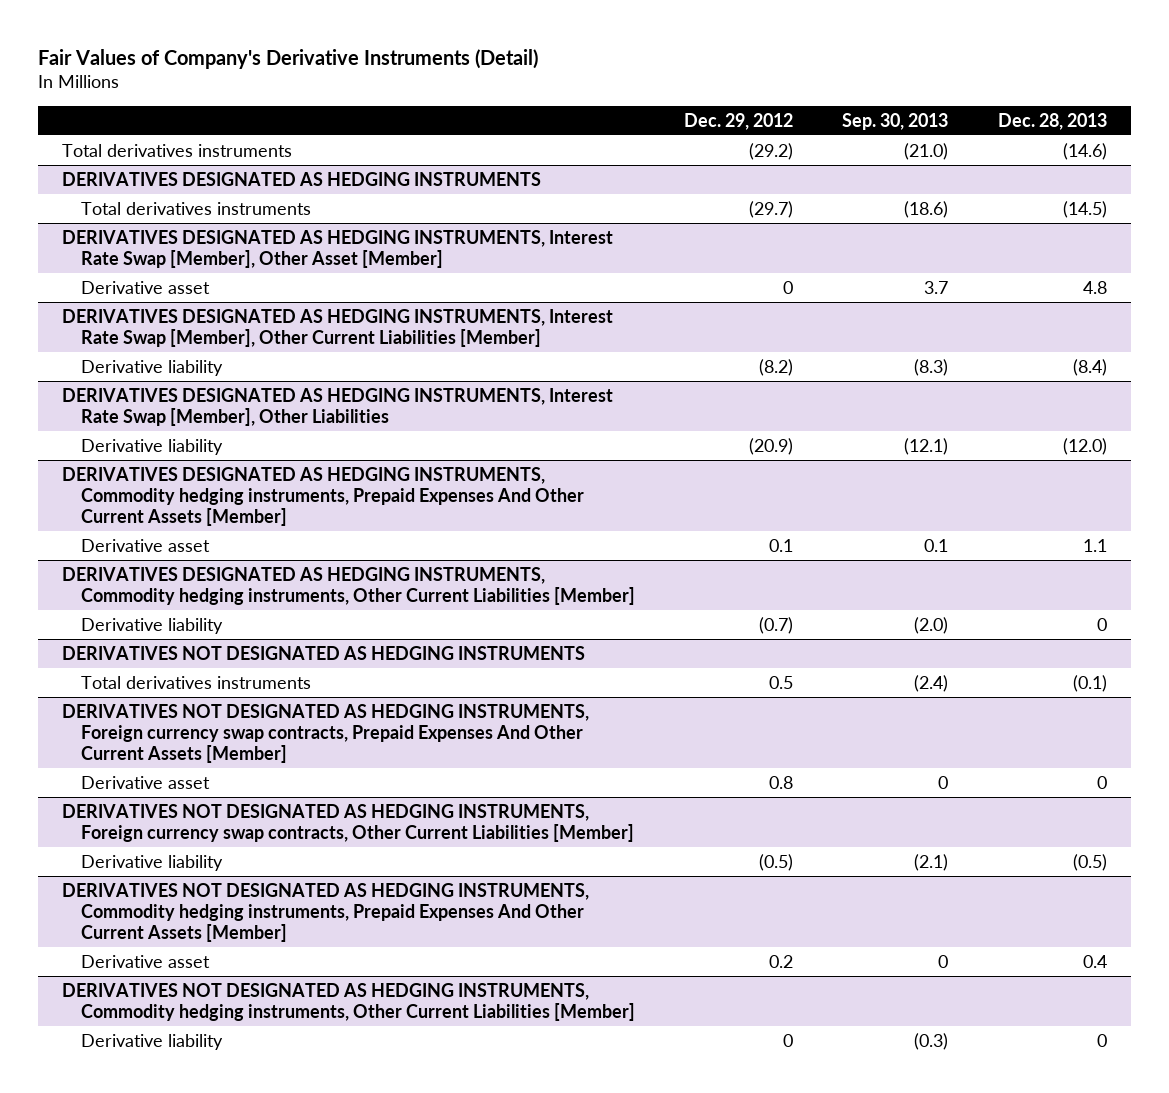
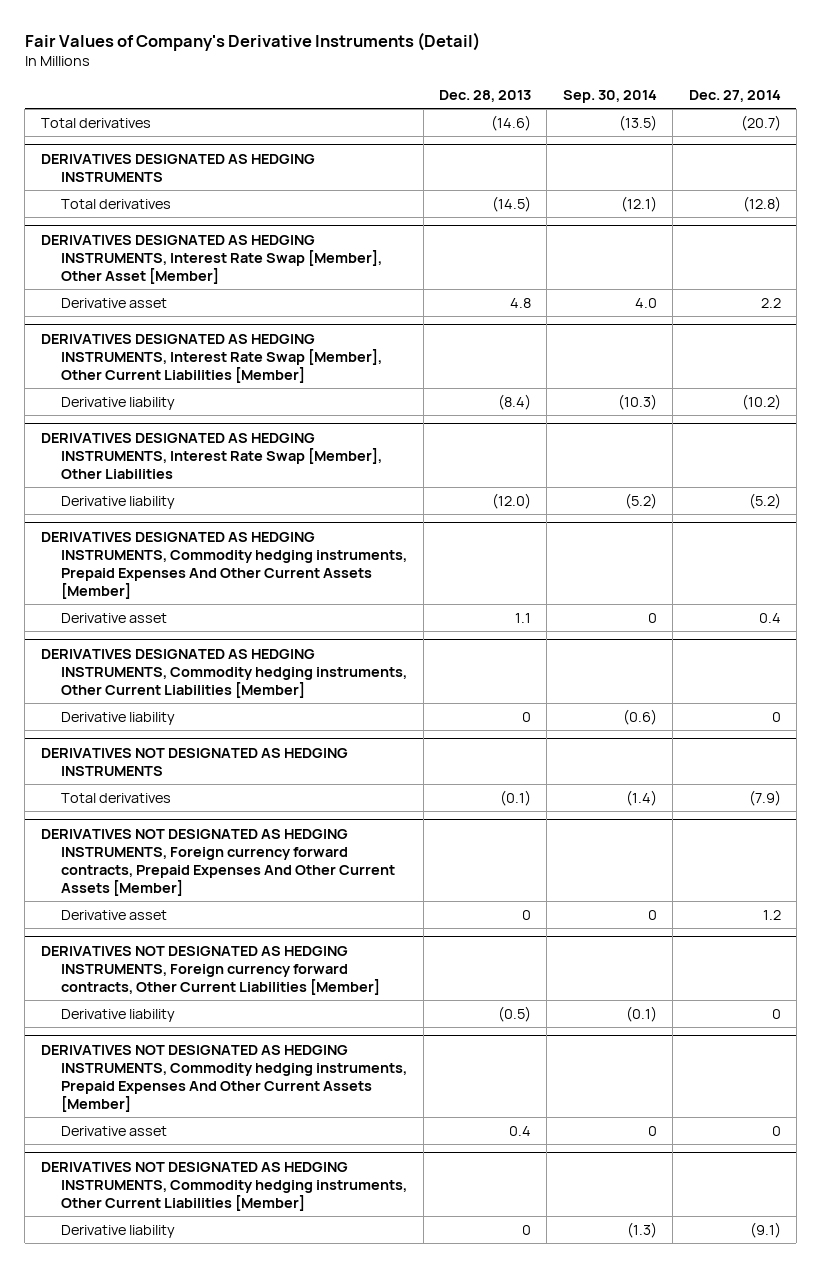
[684,112,794,130] Dec. 29, 2012 -> none
[842,112,949,130] Sep. 30, 2013 -> none
none -> [562,89,657,103] Sep. 30, 2014
none -> [688,89,781,102] Dec. 27, 2014
[62,143,293,157] Total derivatives instruments -> [40,117,151,128] Total derivatives
[80,201,311,215] Total derivatives instruments -> [61,198,172,209] Total derivatives
[80,675,311,689] Total derivatives instruments -> [61,792,172,803] Total derivatives
[62,703,590,763] DERIVATIVES NOT DESIGNATED AS HEDGING INSTRUMENTS, Foreign currency swap contracts, Prepaid Expenses And Other Current Assets [Member] -> [40,828,396,896] DERIVATIVES NOT DESIGNATED AS HEDGING INSTRUMENTS, Foreign currency forward contracts, Prepaid Expenses And Other Current Assets [Member]
[62,803,634,842] DERIVATIVES NOT DESIGNATED AS HEDGING INSTRUMENTS, Foreign currency swap contracts, Other Current Liabilities [Member] -> [40,945,381,995] DERIVATIVES NOT DESIGNATED AS HEDGING INSTRUMENTS, Foreign currency forward contracts, Other Current Liabilities [Member]

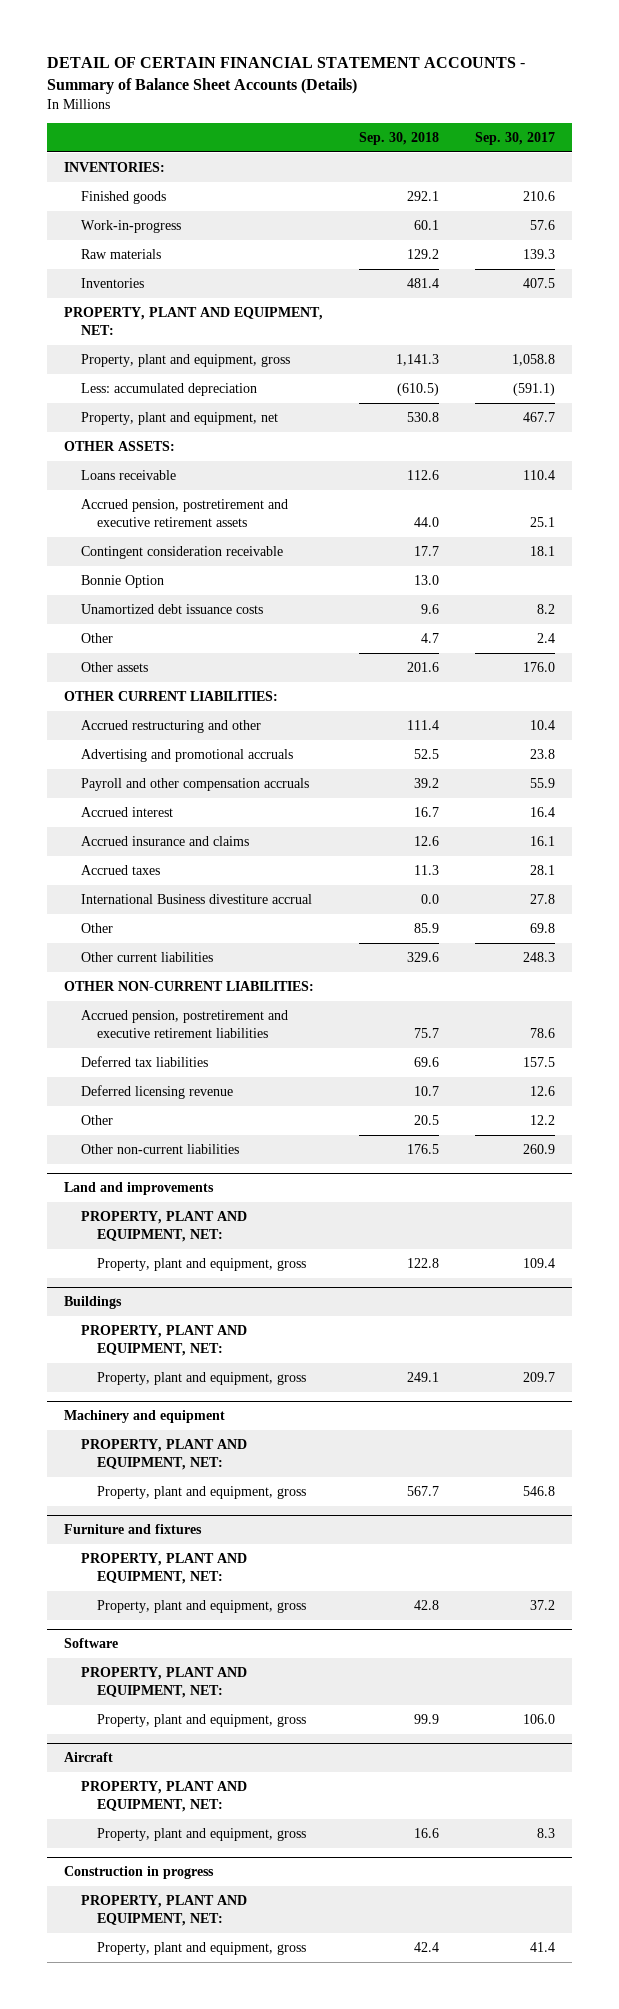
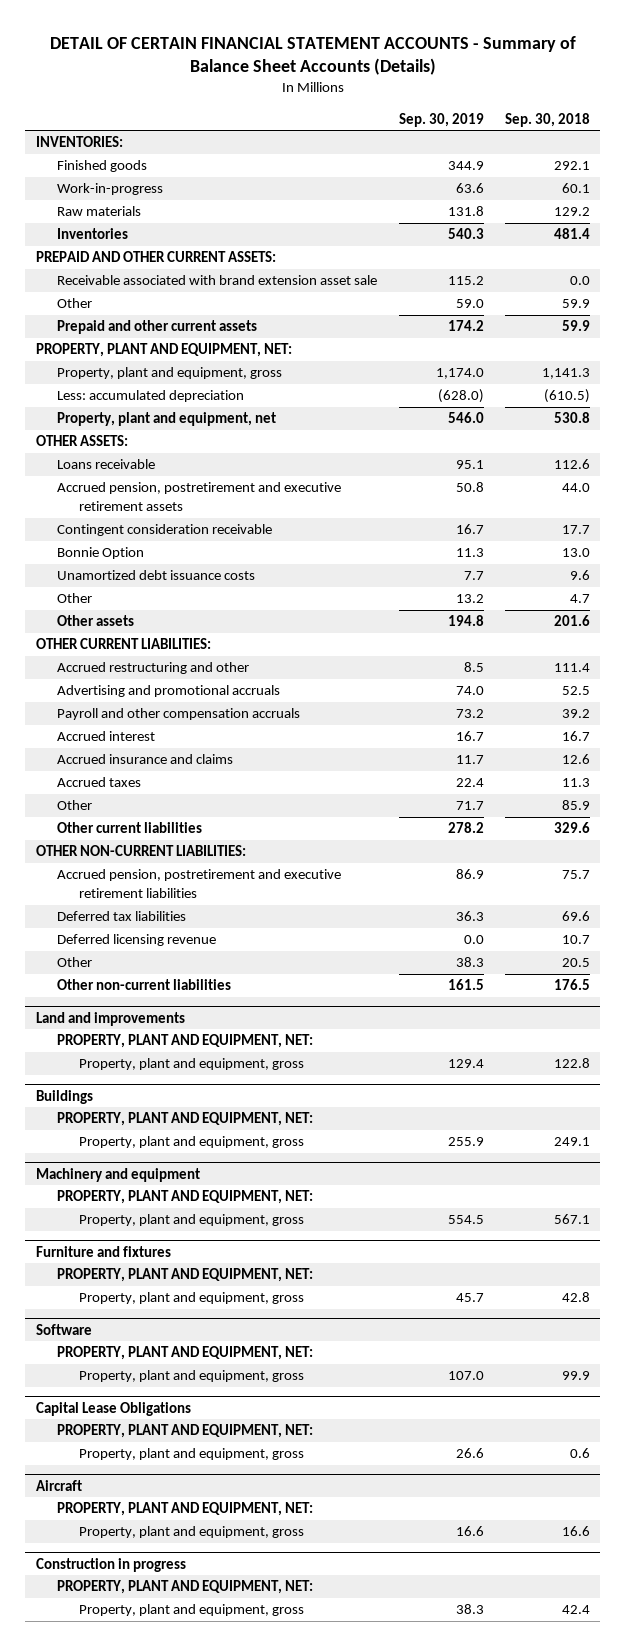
[474,132,555,146] Sep. 30, 2017 -> none
none -> [398,112,484,127] Sep. 30, 2019
none -> [35,251,276,263] PREPAID AND OTHER CURRENT ASSETS:
none -> [57,275,378,286] Receivable associated with brand extension asset sale
none -> [57,298,93,309] Other
none -> [57,320,258,335] Prepaid and other current assets
[80,893,312,904] International Business divestiture accrual -> none
[406,1485,439,1496] 567.7 -> [553,1214,590,1225] 567.1
none -> [35,1401,191,1416] Capital Lease Obligations
none -> [57,1424,314,1439] PROPERTY, PLANT AND EQUIPMENT, NET:
none -> [78,1448,304,1461] Property, plant and equipment, gross

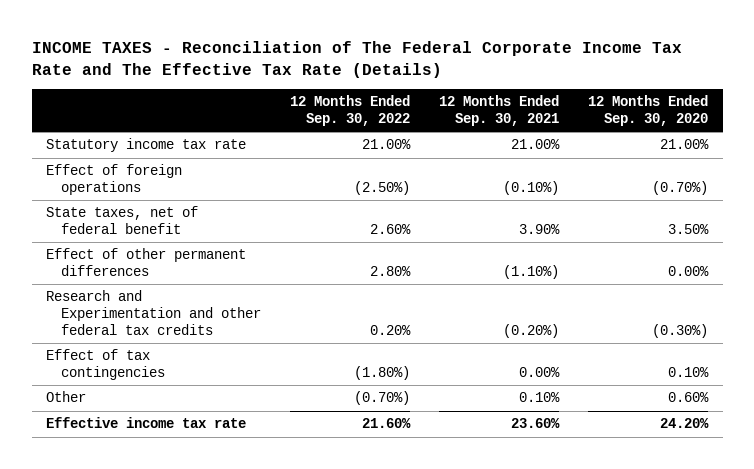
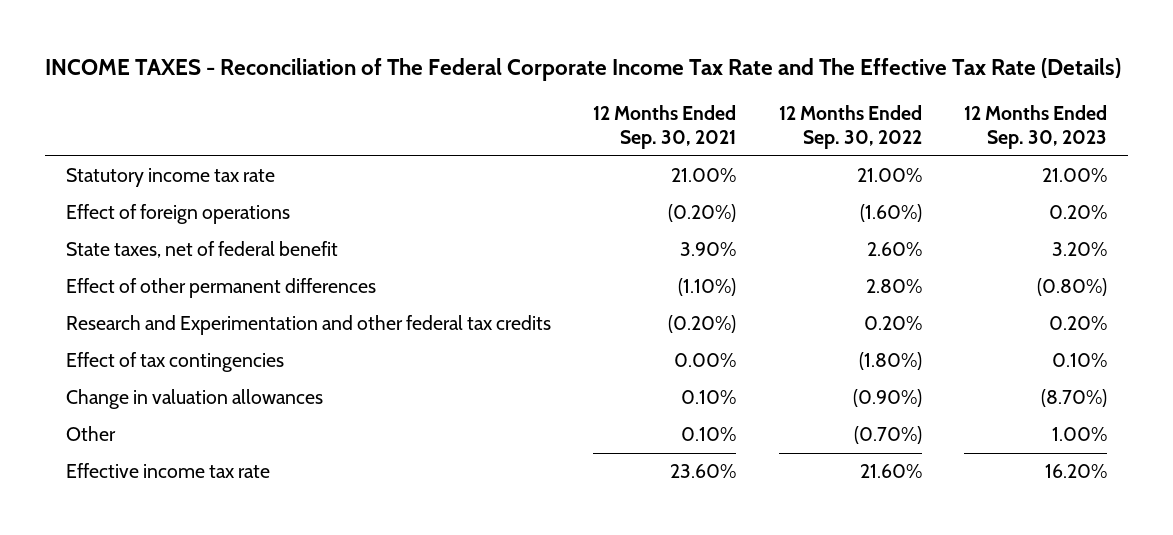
[588,95,709,126] 12 Months Ended Sep. 30, 2020 -> none
none -> [963,105,1107,150] 12 Months Ended Sep. 30, 2023
[354,181,411,196] (2.50%) -> [859,204,922,223] (1.60%)
[503,181,560,196] (0.10%) -> [668,204,737,223] (0.20%)
none -> [65,389,323,410] Change in valuation allowances

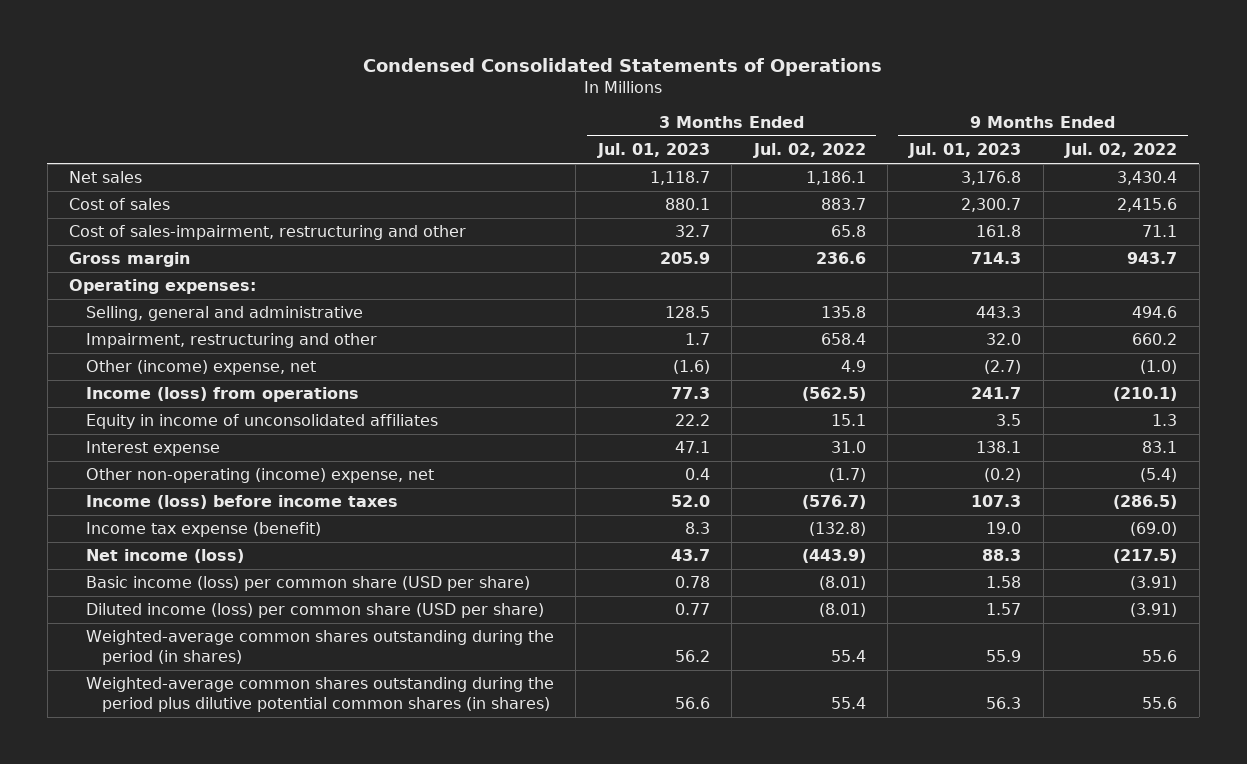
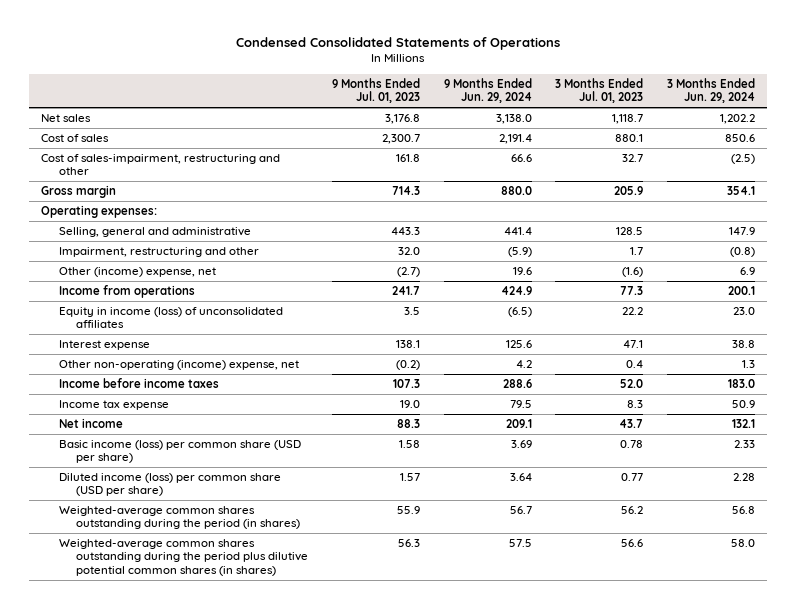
[752,143,866,159] Jul. 02, 2022 -> none
[1064,143,1178,159] Jul. 02, 2022 -> none
none -> [443,77,532,104] 9 Months Ended Jun. 29, 2024
none -> [666,77,755,104] 3 Months Ended Jun. 29, 2024
[85,387,359,403] Income (loss) from operations -> [58,284,195,298] Income from operations
[85,414,438,430] Equity in income of unconsolidated affiliates -> [58,306,283,329] Equity in income (loss) of unconsolidated affiliates
[85,495,398,510] Income (loss) before income taxes -> [58,377,219,388] Income before income taxes
[85,522,321,538] Income tax expense (benefit) -> [58,399,169,410] Income tax expense
[85,549,244,564] Net income (loss) -> [58,417,123,428] Net income

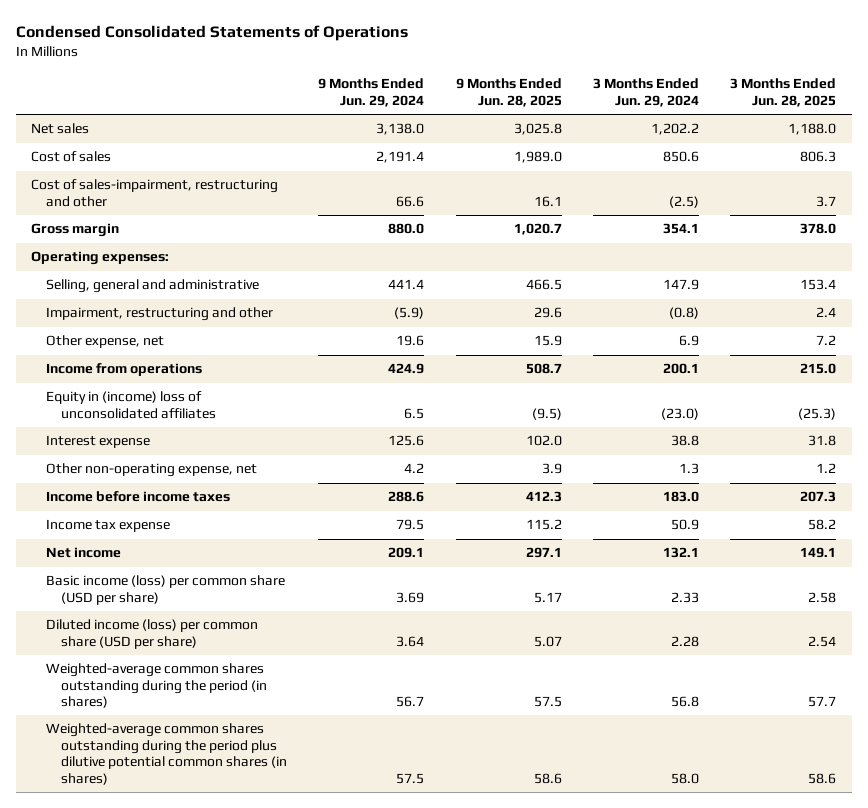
[332,77,421,104] 9 Months Ended Jul. 01, 2023 -> none
[555,77,644,104] 3 Months Ended Jul. 01, 2023 -> none
none -> [455,78,562,107] 9 Months Ended Jun. 28, 2025
none -> [730,78,837,107] 3 Months Ended Jun. 28, 2025
[58,266,216,277] Other (income) expense, net -> [46,335,165,349] Other expense, net
[58,306,283,329] Equity in income (loss) of unconsolidated affiliates -> [46,391,217,419] Equity in (income) loss of unconsolidated affiliates
[507,306,532,317] (6.5) -> [404,407,425,419] 6.5
[732,306,755,315] 23.0 -> [661,407,700,420] (23.0)
[58,359,299,370] Other non-operating (income) expense, net -> [46,463,258,478] Other non-operating expense, net

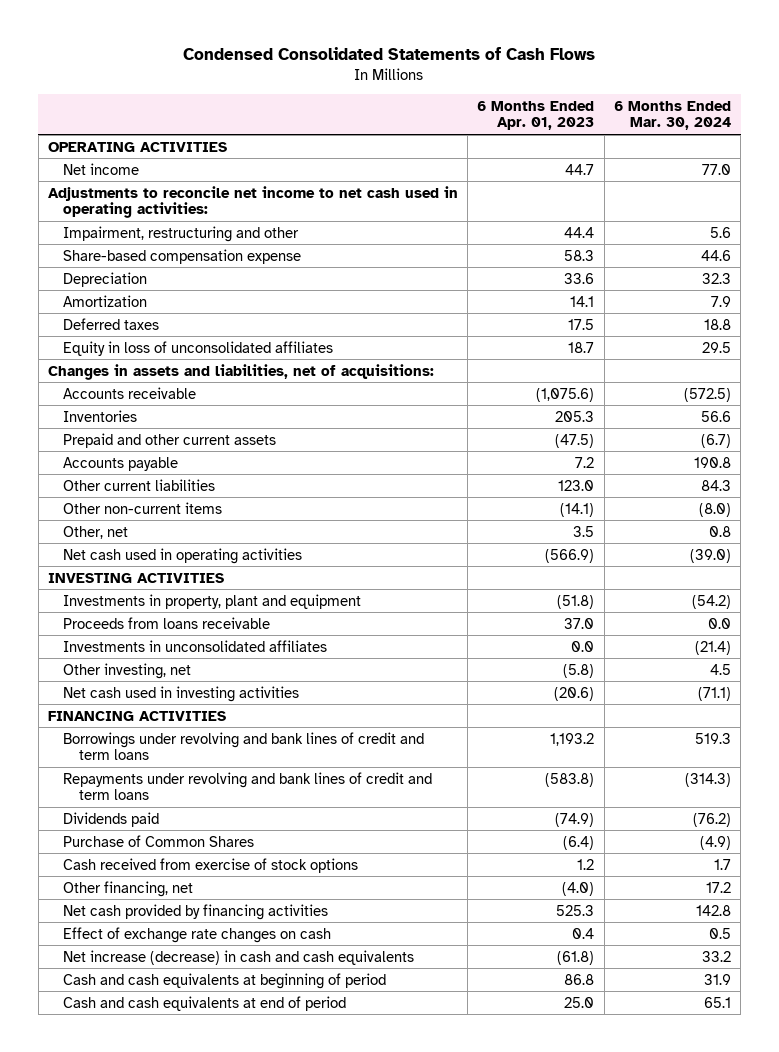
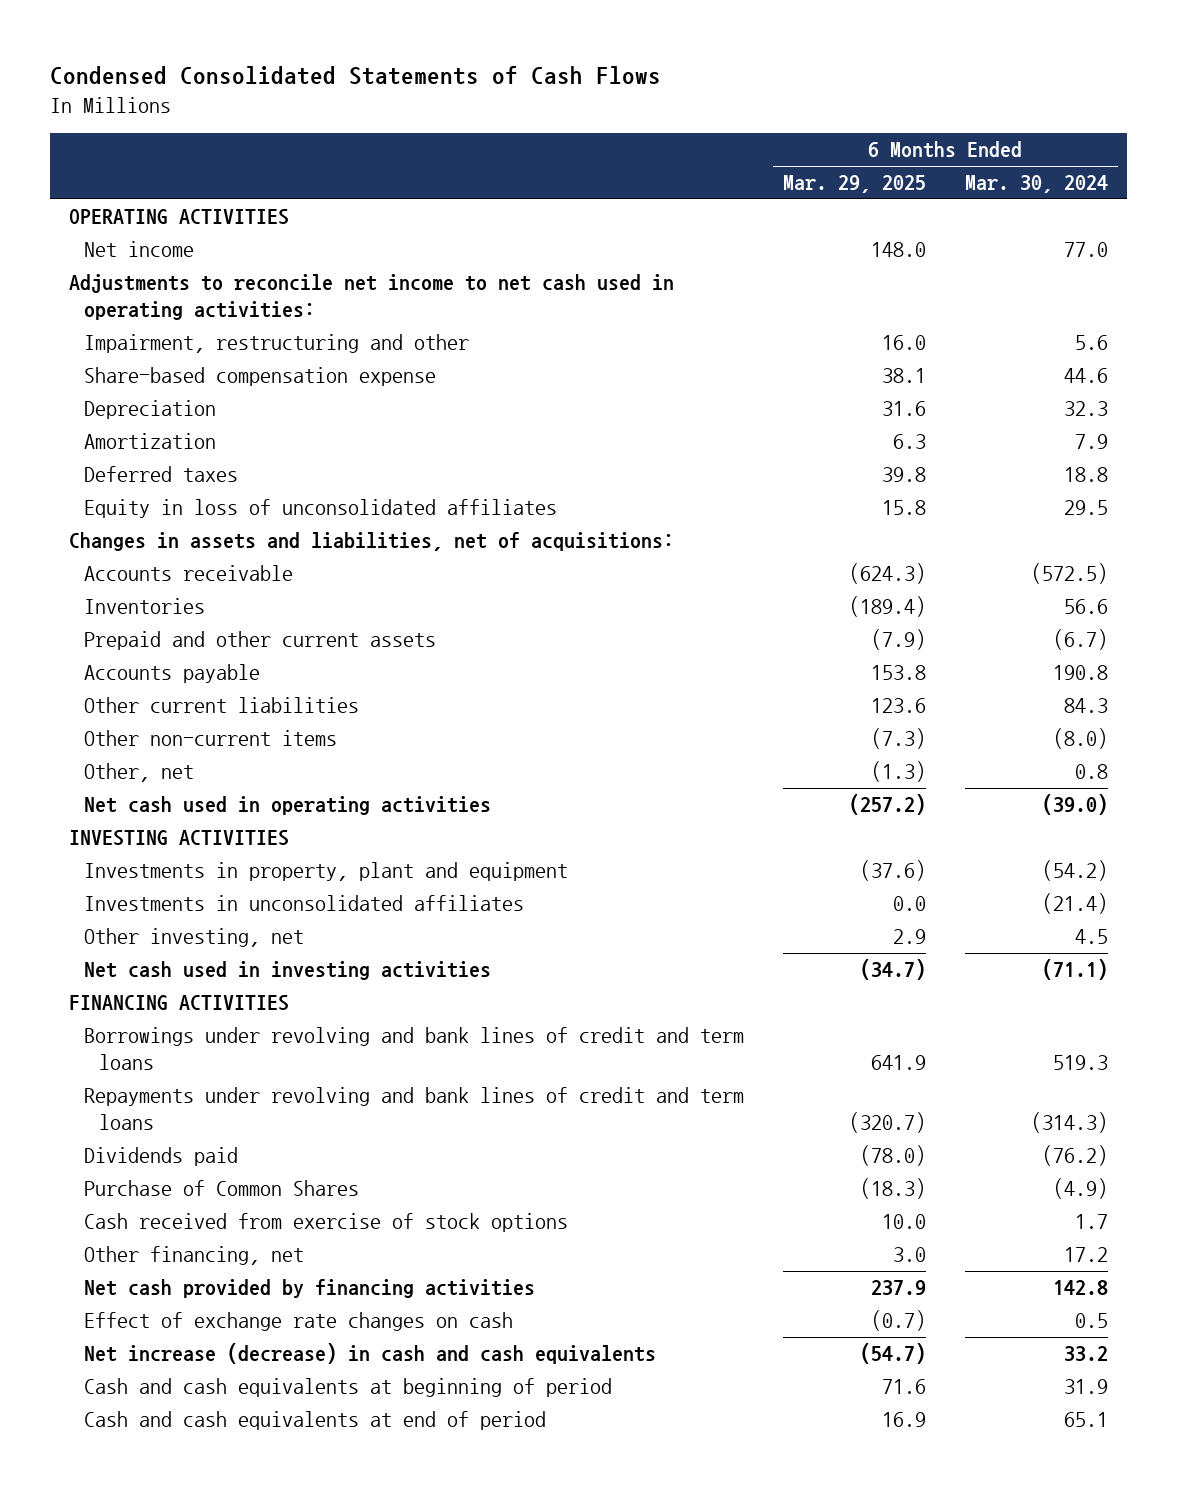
[477,100,595,131] 6 Months Ended Apr. 01, 2023 -> none
none -> [783,175,927,194] Mar. 29, 2025
[63,616,271,629] Proceeds from loans receivable -> none

